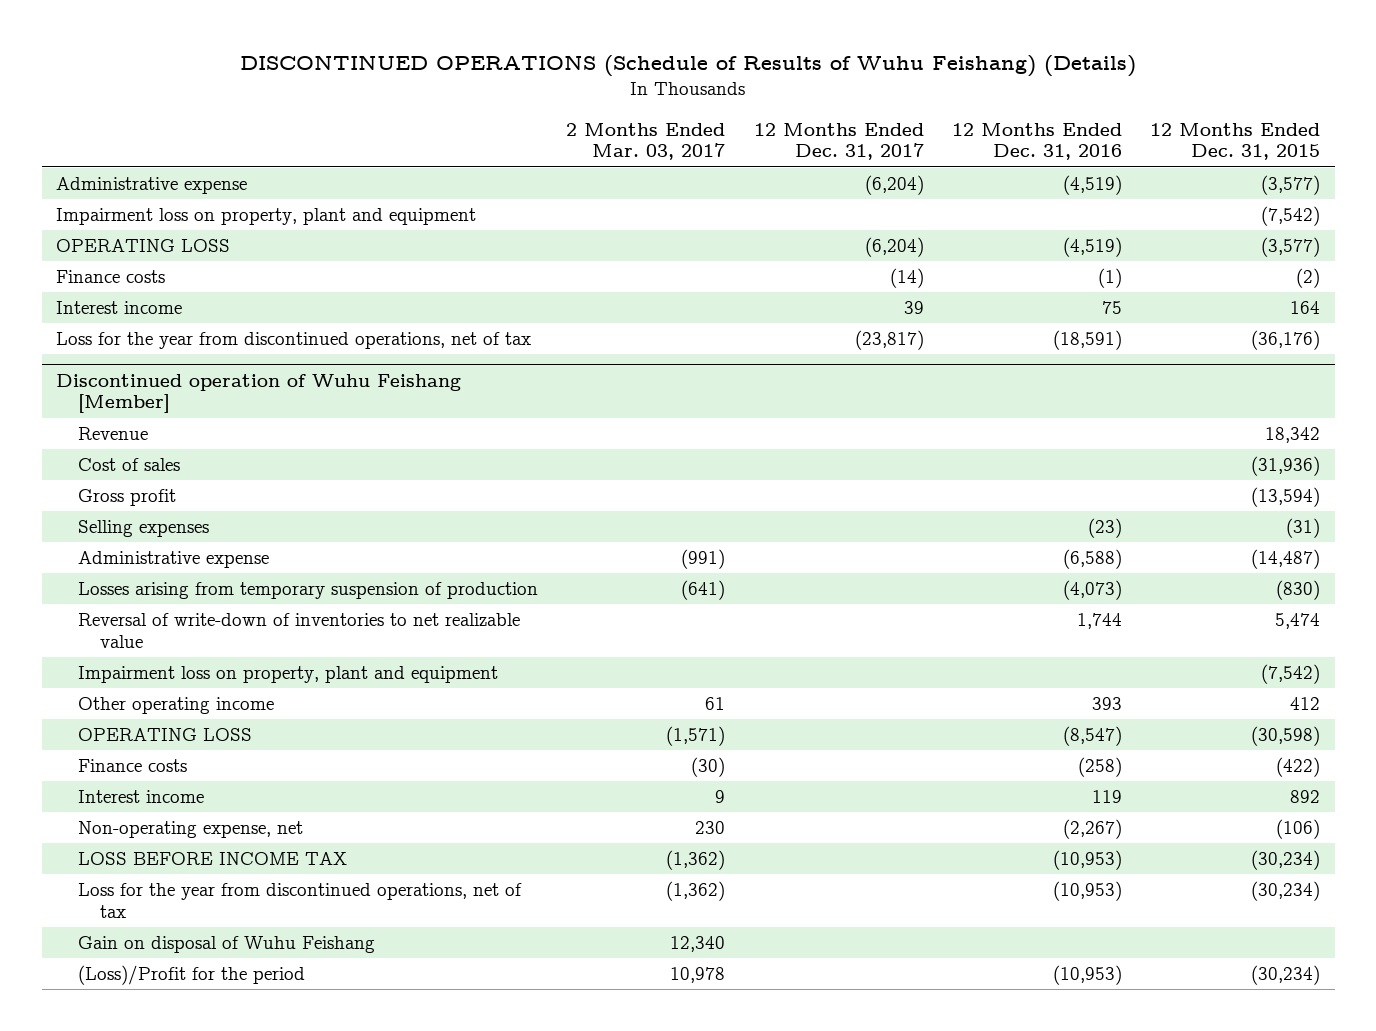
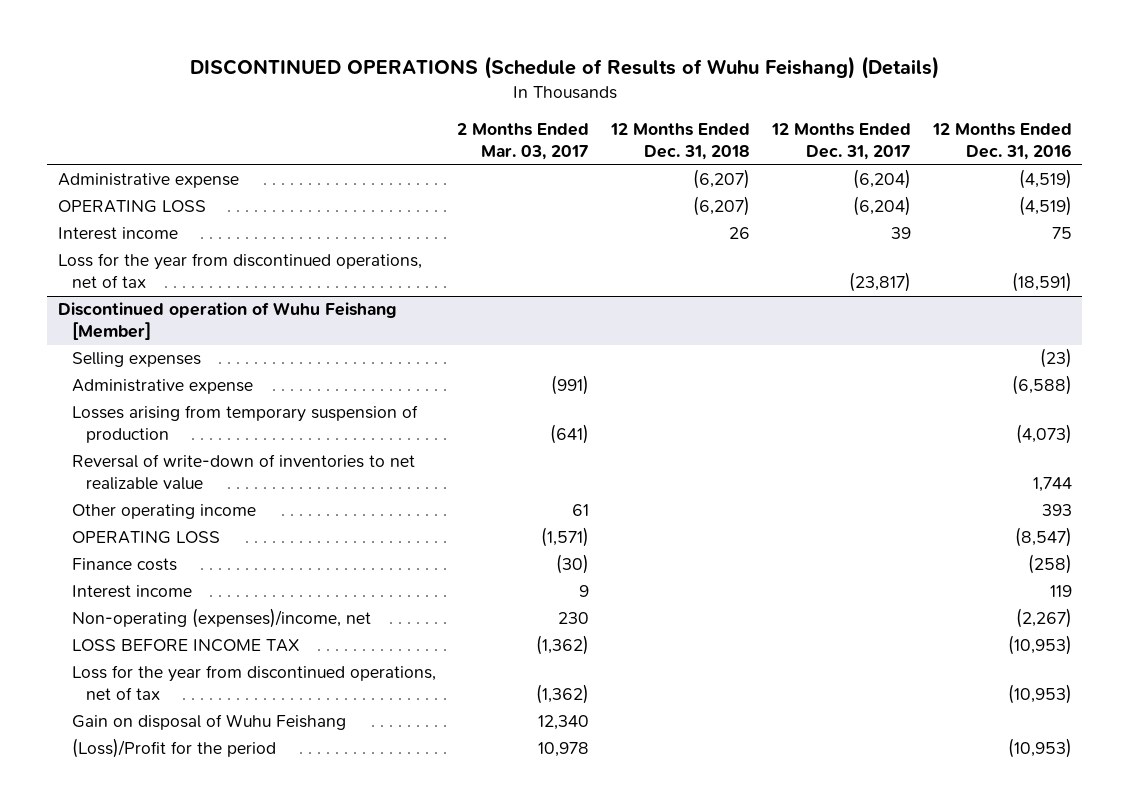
[1150,122,1321,161] 12 Months Ended Dec. 31, 2015 -> none
none -> [610,123,751,161] 12 Months Ended Dec. 31, 2018
[55,208,476,226] Impairment loss on property, plant and equipment -> none
[55,270,165,284] Finance costs -> none
[77,427,148,441] Revenue -> none
[77,458,180,472] Cost of sales -> none
[77,489,176,507] Gross profit -> none
[77,666,498,684] Impairment loss on property, plant and equipment -> none
[77,821,303,839] Non-operating expense, net -> [71,608,371,629] Non-operating (expenses)/income, net

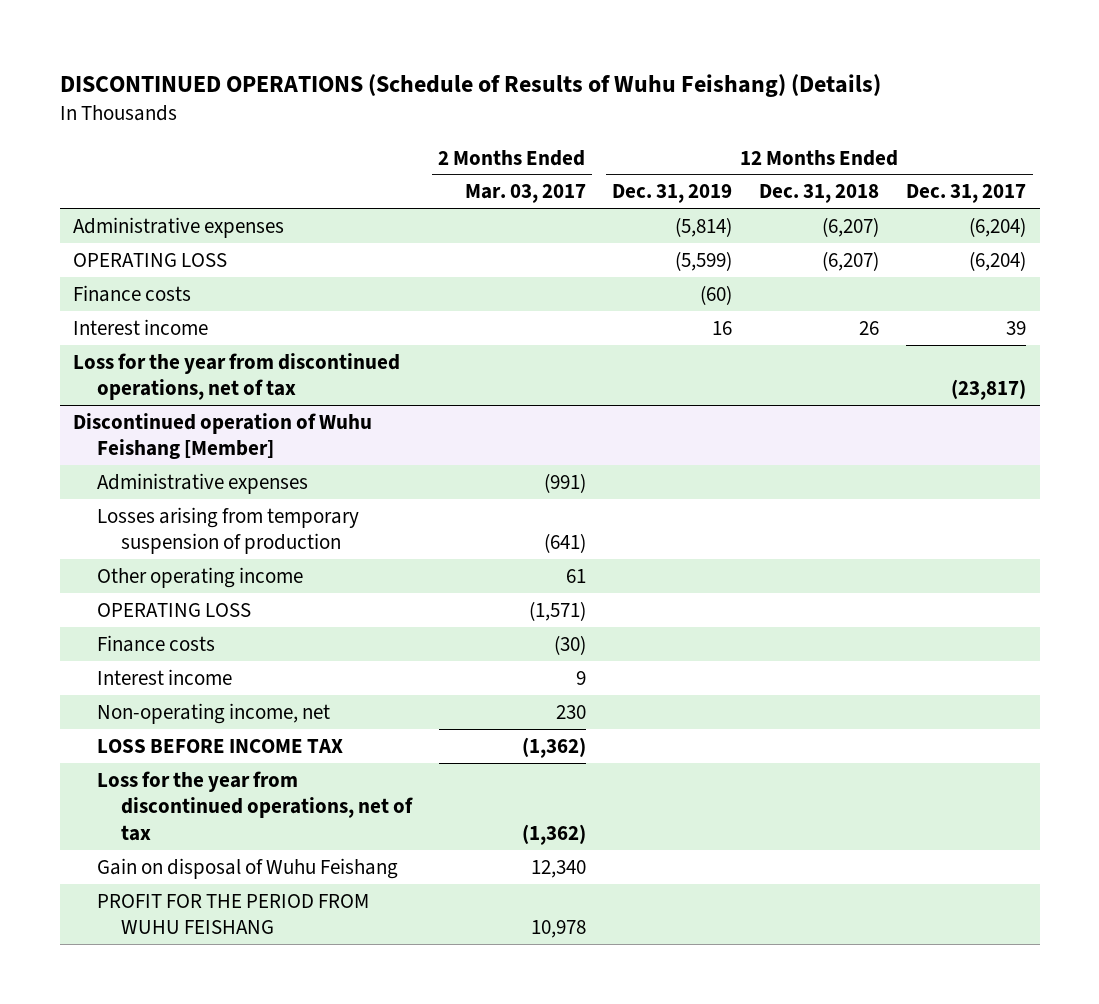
[931,123,1072,161] 12 Months Ended Dec. 31, 2016 -> none
none -> [612,184,733,204] Dec. 31, 2019
[58,173,240,189] Administrative expense -> [73,216,285,238] Administrative expenses
none -> [73,284,192,302] Finance costs
[71,352,201,368] Selling expenses -> none
[71,379,253,395] Administrative expense -> [97,472,309,494] Administrative expenses
[71,454,415,491] Reversal of write-down of inventories to net realizable value -> none
[71,608,371,629] Non-operating (expenses)/income, net -> [97,702,331,724] Non-operating income, net
[71,738,276,759] (Loss)/Profit for the period -> [97,893,370,935] PROFIT FOR THE PERIOD FROM WUHU FEISHANG

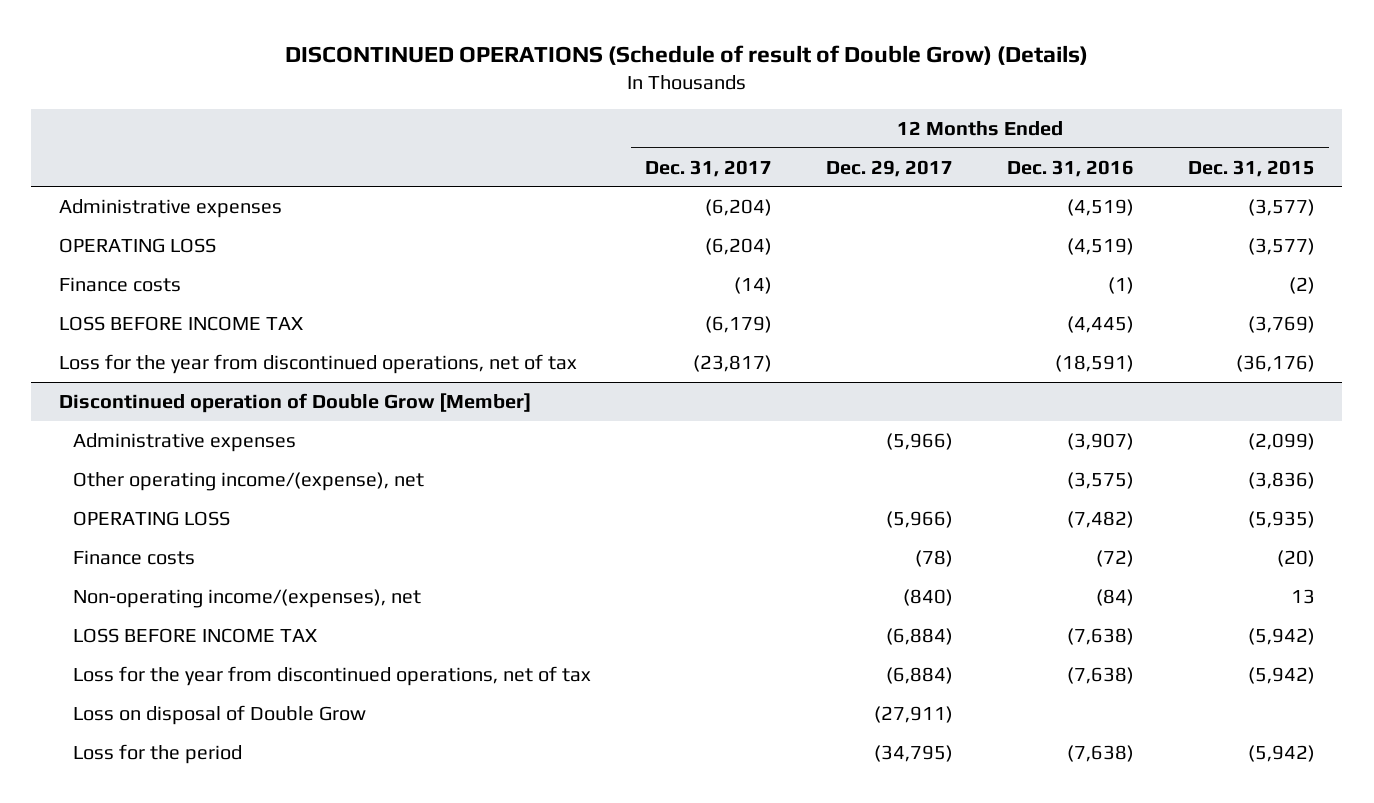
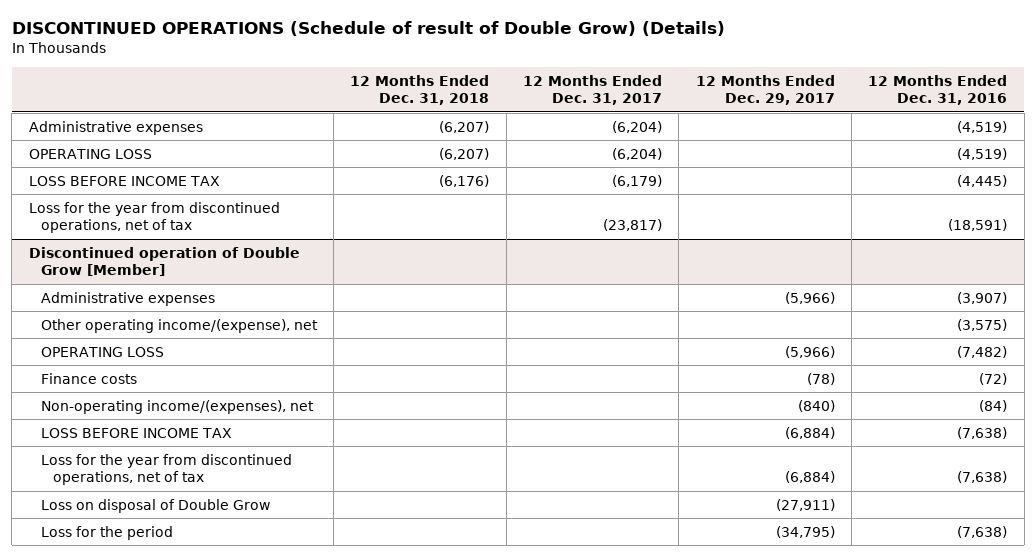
[1188,159,1316,177] Dec. 31, 2015 -> none
none -> [350,74,490,106] 12 Months Ended Dec. 31, 2018
[58,276,181,292] Finance costs -> none

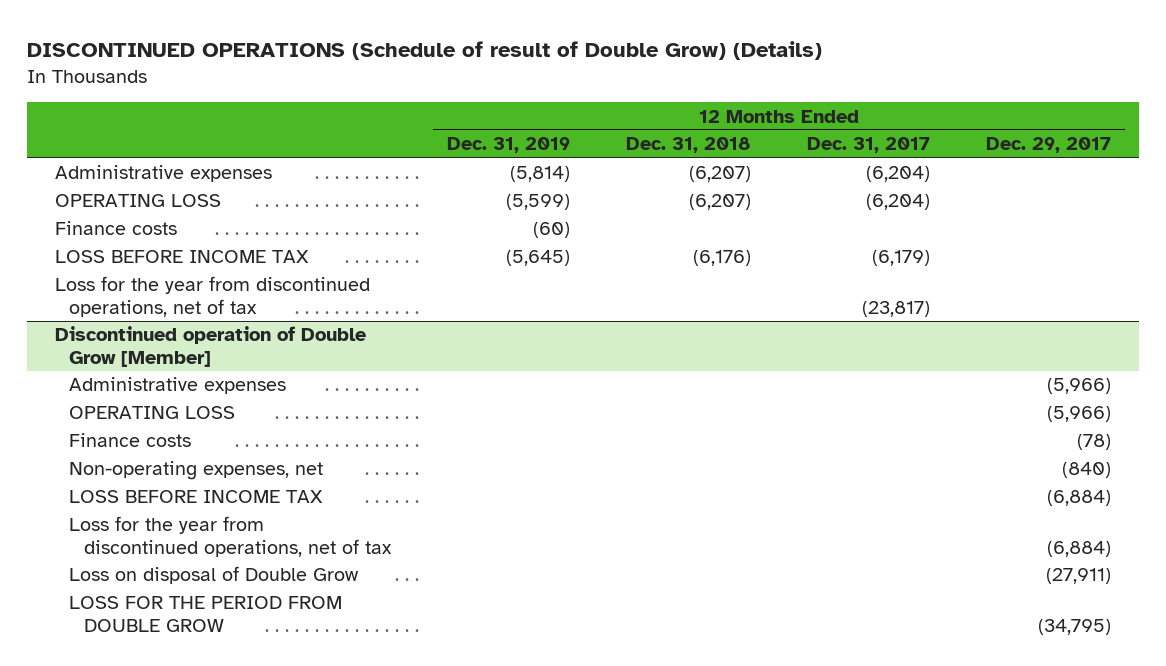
[868,74,1008,106] 12 Months Ended Dec. 31, 2016 -> none
none -> [447,137,571,154] Dec. 31, 2019
none -> [54,221,177,236] Finance costs
[40,318,318,333] Other operating income/(expense), net -> none
[40,399,314,414] Non-operating income/(expenses), net -> [69,461,324,481] Non-operating expenses, net
[40,525,173,540] Loss for the period -> [69,596,343,633] LOSS FOR THE PERIOD FROM DOUBLE GROW

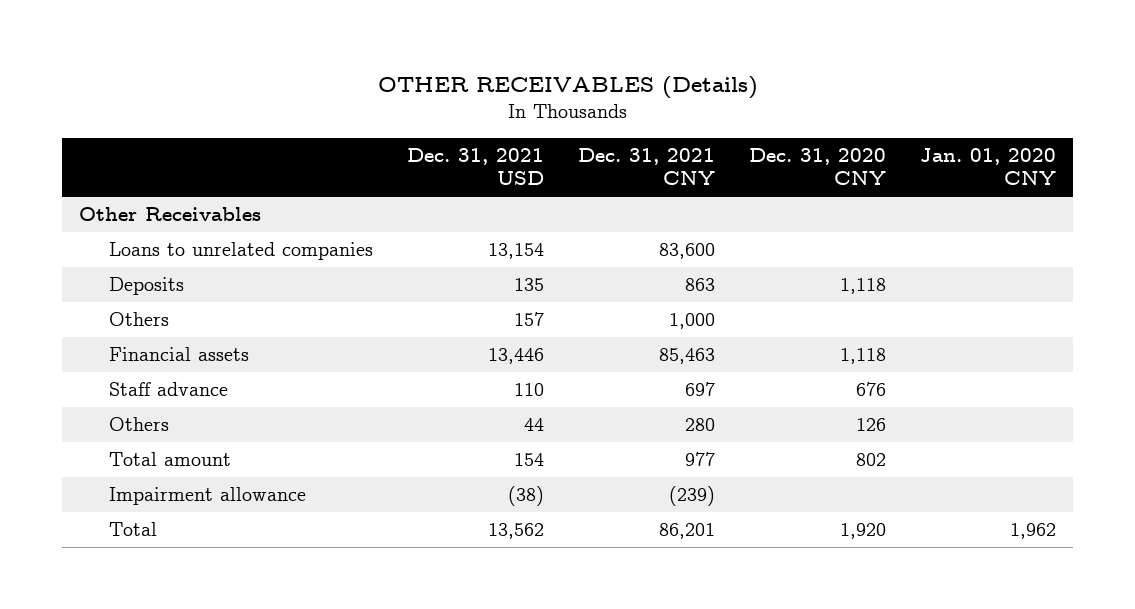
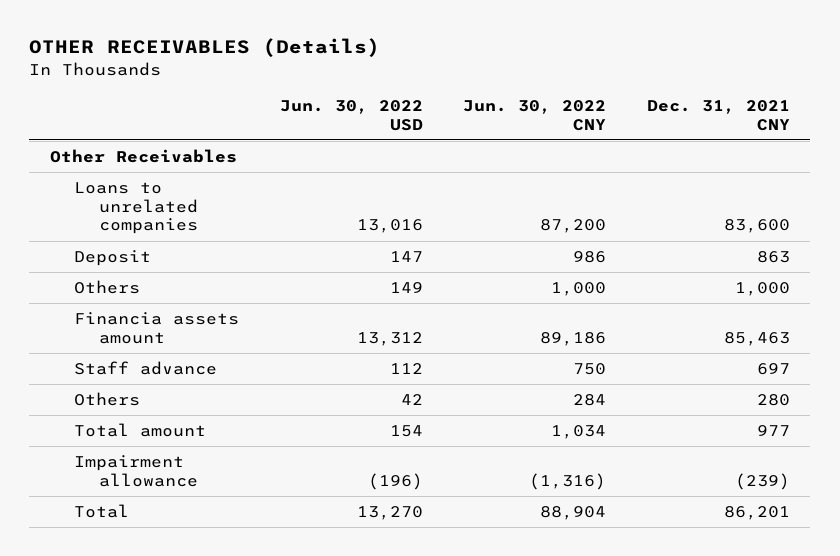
[406,147,544,186] Dec. 31, 2021 USD -> none
[748,147,886,186] Dec. 31, 2020 CNY -> none
[919,147,1056,186] Jan. 01, 2020 CNY -> none
none -> [279,100,423,131] Jun. 30, 2022 USD
none -> [463,100,607,131] Jun. 30, 2022 CNY
[108,277,184,296] Deposits -> [74,249,152,266] Deposit
[108,347,249,362] Financial assets -> [74,311,240,344] Financia assets amount

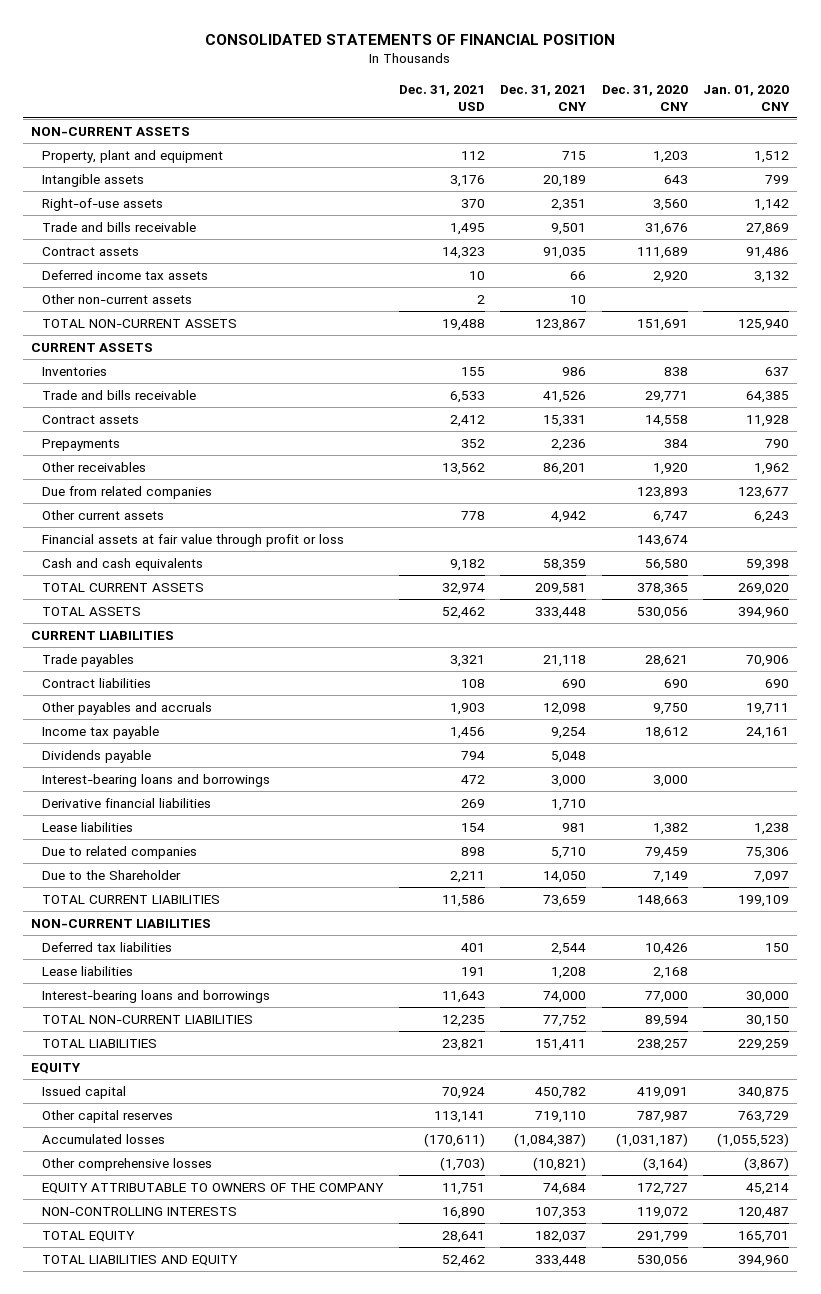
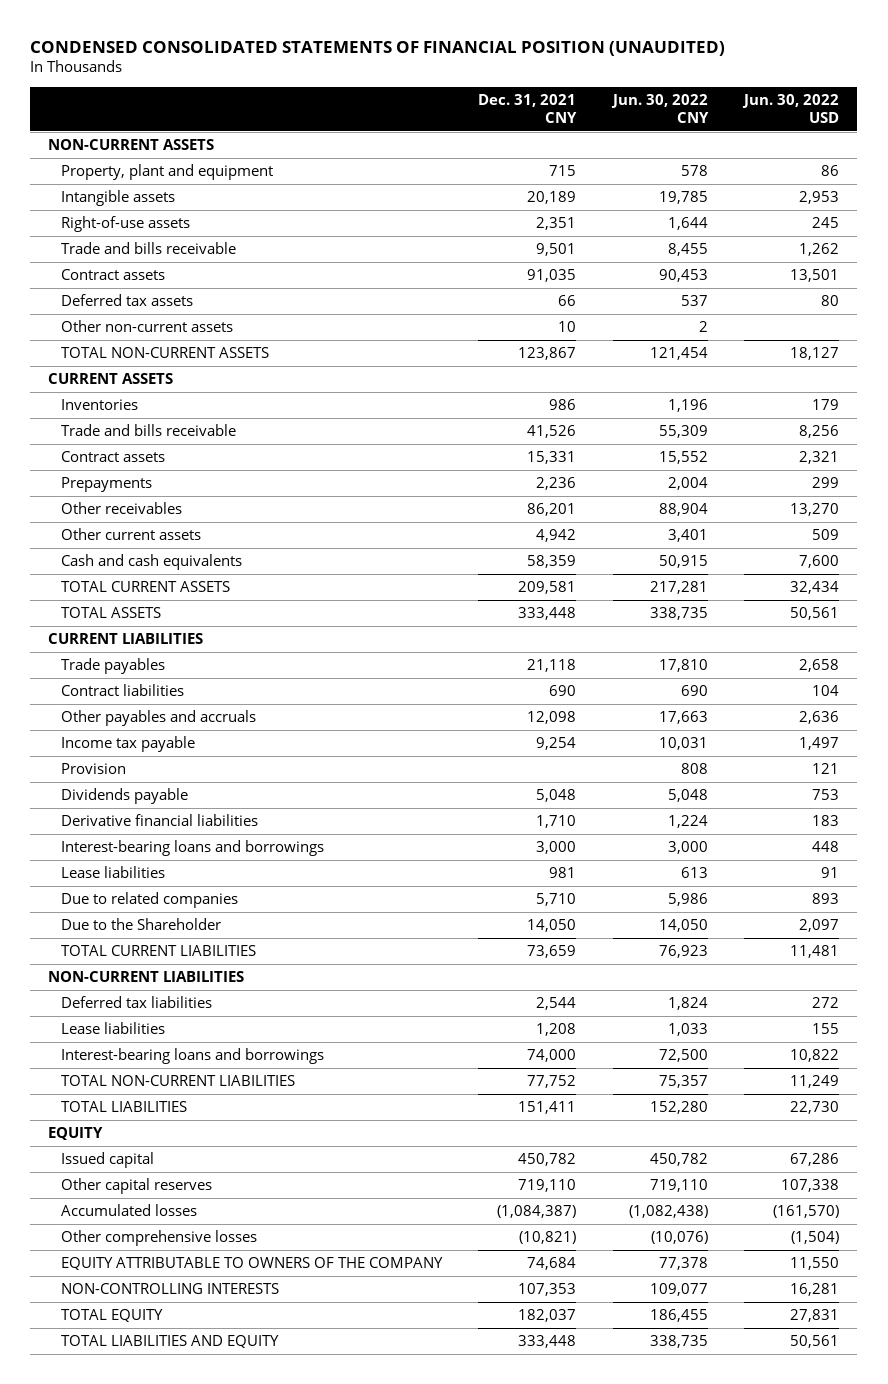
[205,33,616,45] CONSOLIDATED STATEMENTS OF FINANCIAL POSITION -> [30,40,726,56] CONDENSED CONSOLIDATED STATEMENTS OF FINANCIAL POSITION (UNAUDITED)
[398,84,485,111] Dec. 31, 2021 USD -> none
[601,84,689,111] Dec. 31, 2020 CNY -> none
[703,84,791,111] Jan. 01, 2020 CNY -> none
none -> [610,93,709,123] Jun. 30, 2022 CNY
none -> [742,93,840,123] Jun. 30, 2022 USD
[42,269,209,280] Deferred income tax assets -> [61,293,194,306] Deferred tax assets
[42,485,213,499] Due from related companies -> none
[42,533,345,547] Financial assets at fair value through profit or loss -> none
none -> [61,762,127,774] Provision
[42,773,271,787] Interest-bearing loans and borrowings -> [61,839,325,856] Interest-bearing loans and borrowings

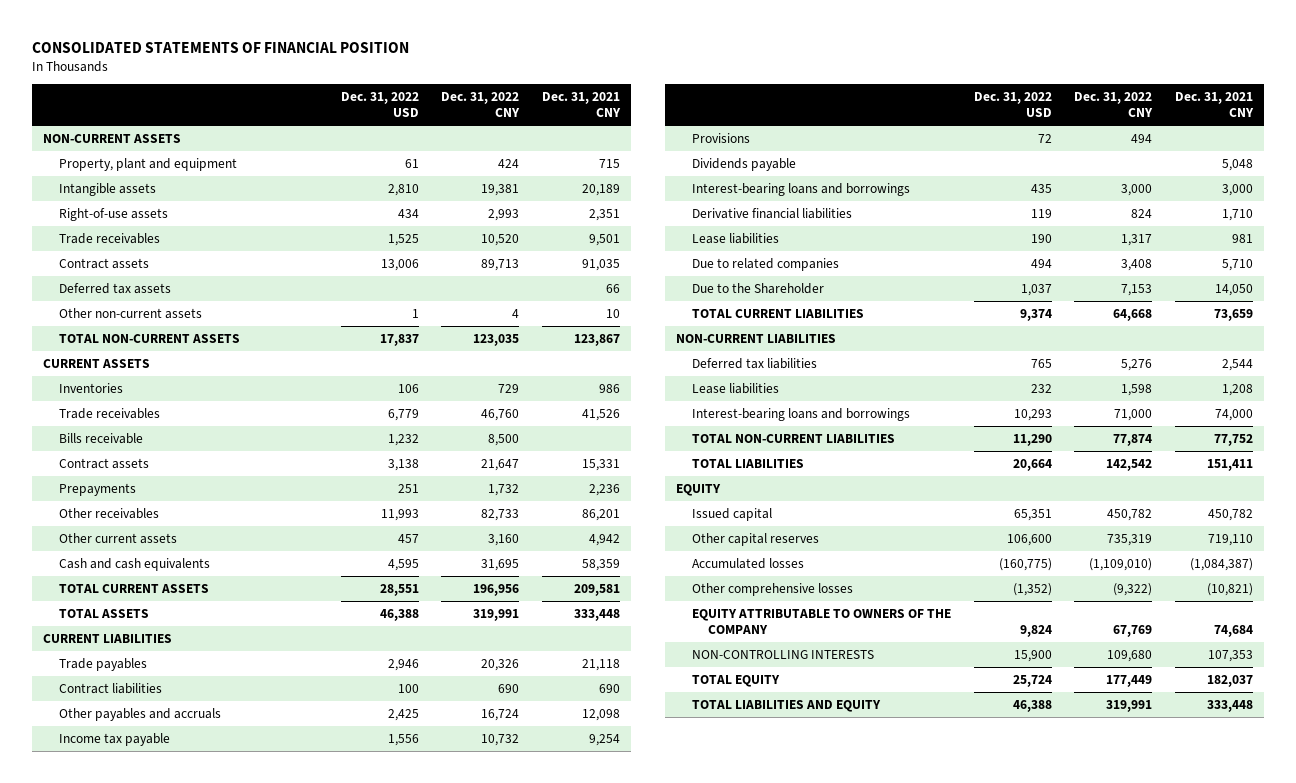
[30,40,726,56] CONDENSED CONSOLIDATED STATEMENTS OF FINANCIAL POSITION (UNAUDITED) -> [31,41,409,53] CONSOLIDATED STATEMENTS OF FINANCIAL POSITION
[610,93,709,123] Jun. 30, 2022 CNY -> none
[742,93,840,123] Jun. 30, 2022 USD -> none
none -> [340,91,419,118] Dec. 31, 2022 USD
none -> [441,91,521,118] Dec. 31, 2022 CNY
[61,241,237,254] Trade and bills receivable -> [58,232,160,244] Trade receivables
[61,423,237,436] Trade and bills receivable -> [58,407,160,419] Trade receivables
none -> [58,432,143,444] Bills receivable
[61,762,127,774] Provision -> [692,132,751,143] Provisions
[61,813,259,826] Derivative financial liabilities -> [692,207,853,219] Derivative financial liabilities

